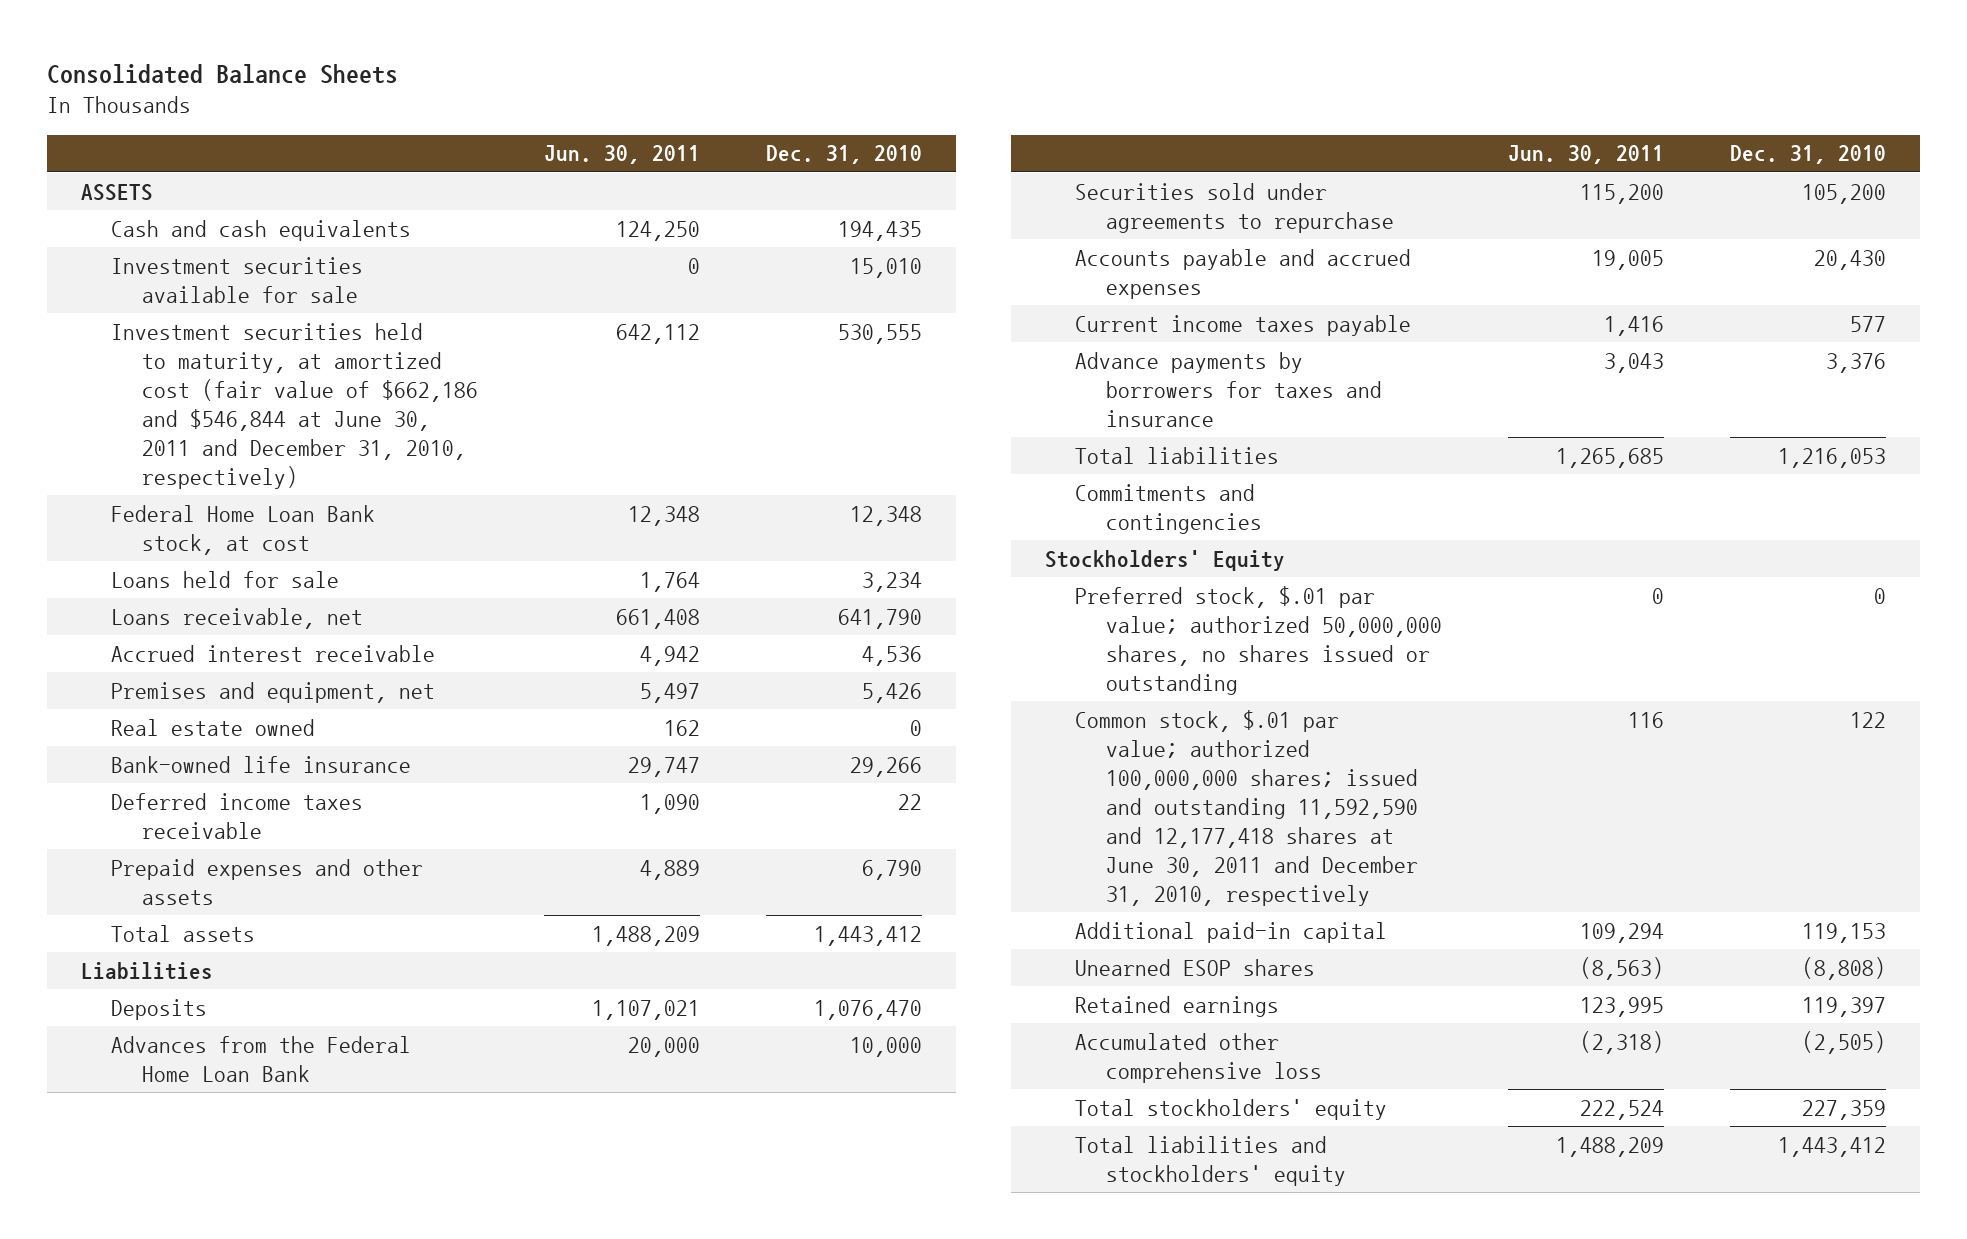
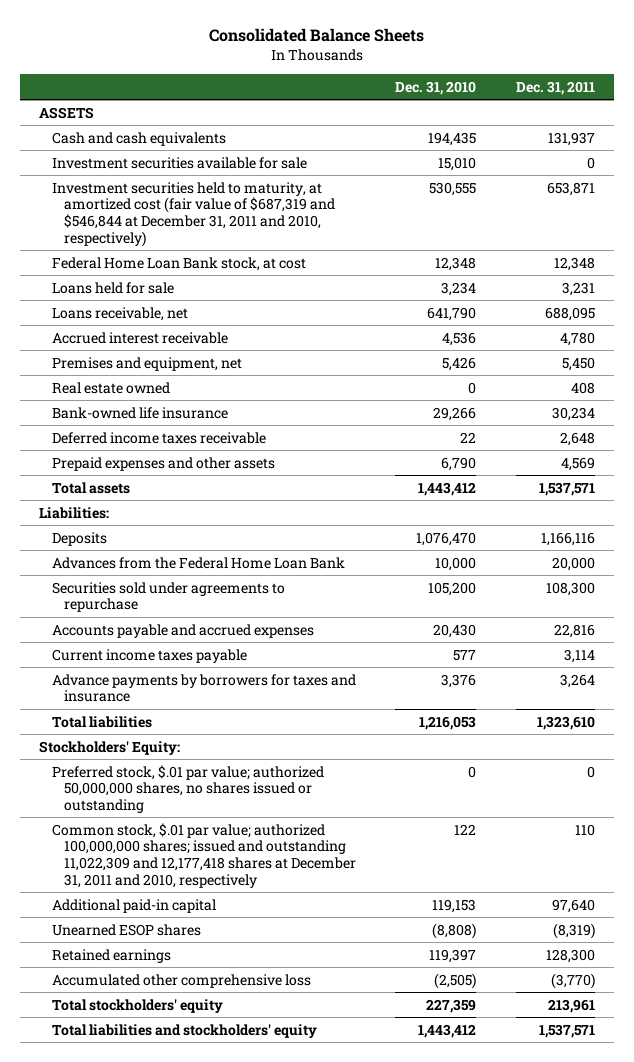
[543,145,700,165] Jun. 30, 2011 -> none
none -> [515,80,595,95] Dec. 31, 2011
[111,322,478,489] Investment securities held to maturity, at amortized cost (fair value of $662,186 and $546,844 at June 30, 2011 and December 31, 2010, respectively) -> [51,181,335,247] Investment securities held to maturity, at amortized cost (fair value of $687,319 and $546,844 at December 31, 2011 and 2010, respectively)
[80,961,213,980] Liabilities -> [39,506,110,519] Liabilities:
[1075,483,1262,534] Commitments and contingencies -> none
[1044,549,1285,571] Stockholders' Equity -> [39,740,181,755] Stockholders' Equity:
[1075,709,1418,906] Common stock, $.01 par value; authorized 100,000,000 shares; issued and outstanding 11,592,590 and 12,177,418 shares at June 30, 2011 and December 31, 2010, respectively -> [51,822,356,888] Common stock, $.01 par value; authorized 100,000,000 shares; issued and outstanding 11,022,309 and 12,177,418 shares at December 31, 2011 and 2010, respectively

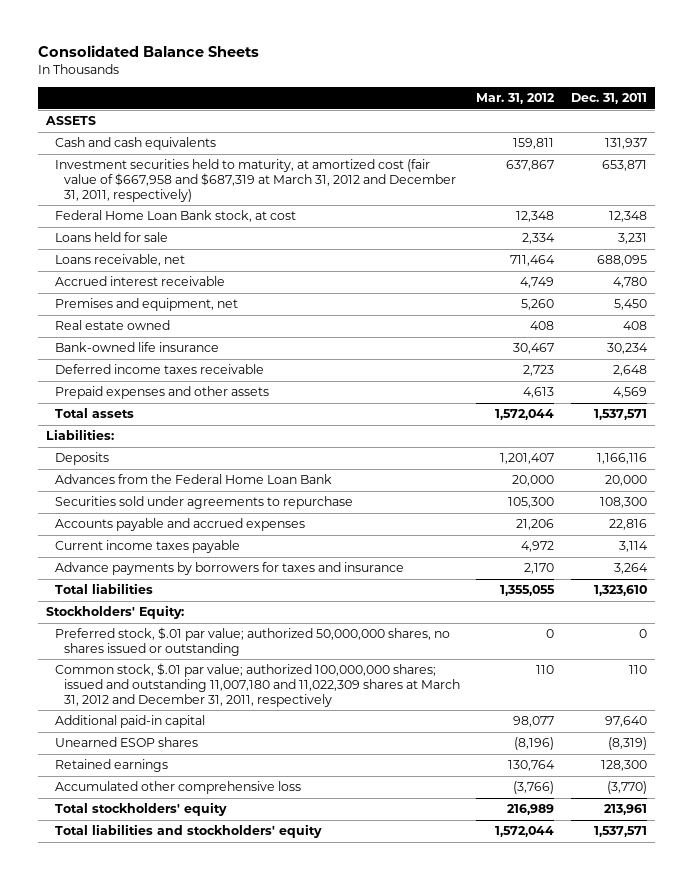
[395,80,477,95] Dec. 31, 2010 -> none
none -> [476,93,556,105] Mar. 31, 2012
[51,156,307,169] Investment securities available for sale -> none
[51,181,335,247] Investment securities held to maturity, at amortized cost (fair value of $687,319 and $546,844 at December 31, 2011 and 2010, respectively) -> [54,159,456,202] Investment securities held to maturity, at amortized cost (fair value of $667,958 and $687,319 at March 31, 2012 and December 31, 2011, respectively)
[51,822,356,888] Common stock, $.01 par value; authorized 100,000,000 shares; issued and outstanding 11,022,309 and 12,177,418 shares at December 31, 2011 and 2010, respectively -> [54,663,460,707] Common stock, $.01 par value; authorized 100,000,000 shares; issued and outstanding 11,007,180 and 11,022,309 shares at March 31, 2012 and December 31, 2011, respectively

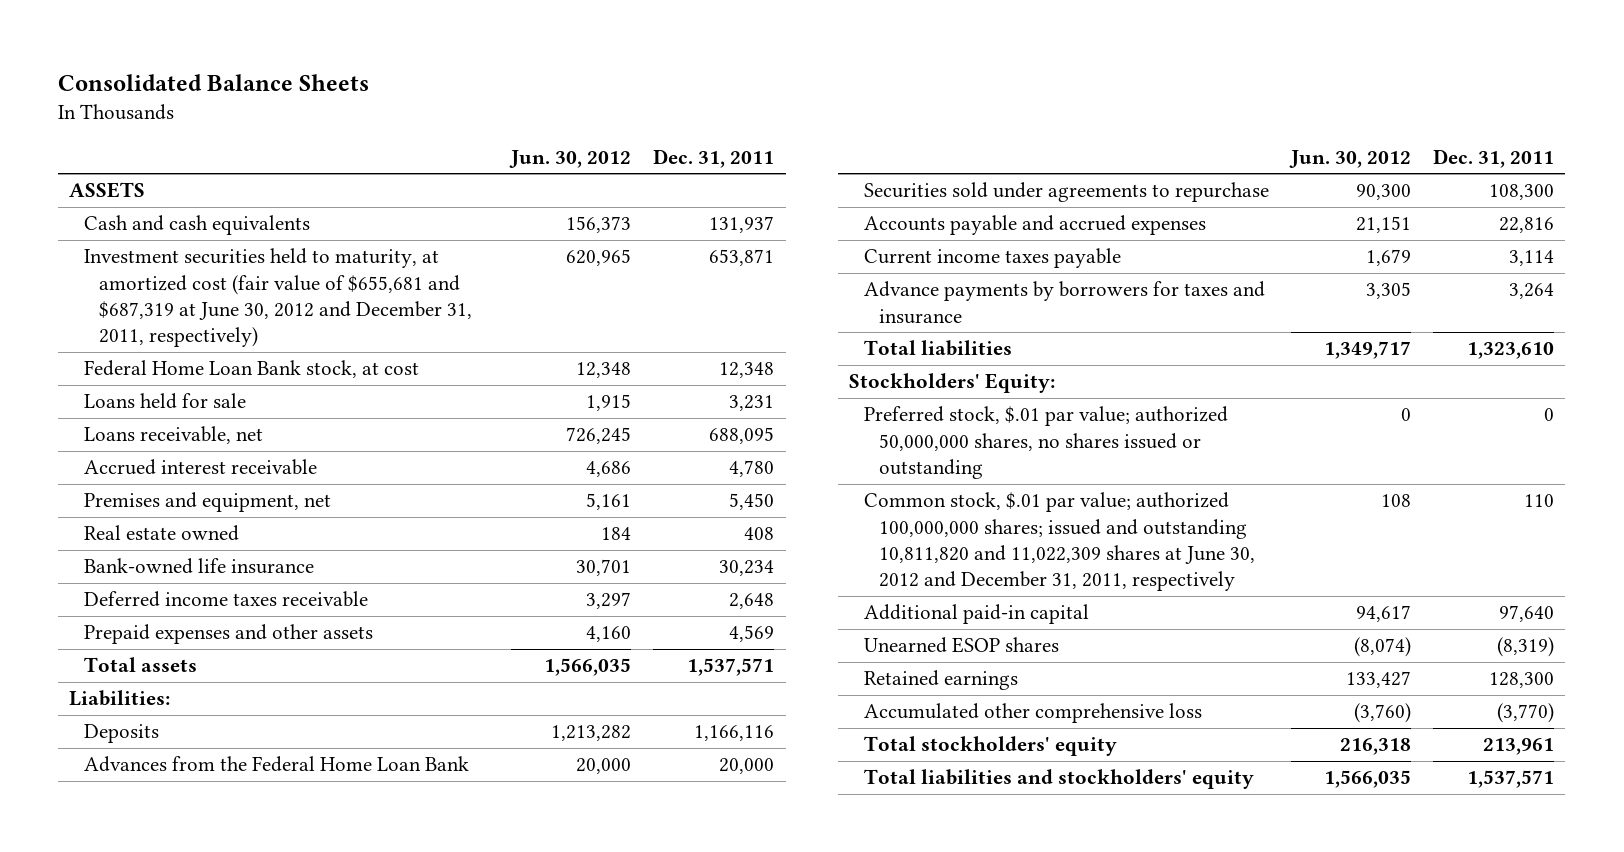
[476,93,556,105] Mar. 31, 2012 -> none
none -> [509,149,632,168] Jun. 30, 2012
[54,159,456,202] Investment securities held to maturity, at amortized cost (fair value of $667,958 and $687,319 at March 31, 2012 and December 31, 2011, respectively) -> [84,248,473,348] Investment securities held to maturity, at amortized cost (fair value of $655,681 and $687,319 at June 30, 2012 and December 31, 2011, respectively)
[54,663,460,707] Common stock, $.01 par value; authorized 100,000,000 shares; issued and outstanding 11,007,180 and 11,022,309 shares at March 31, 2012 and December 31, 2011, respectively -> [863,492,1255,592] Common stock, $.01 par value; authorized 100,000,000 shares; issued and outstanding 10,811,820 and 11,022,309 shares at June 30, 2012 and December 31, 2011, respectively

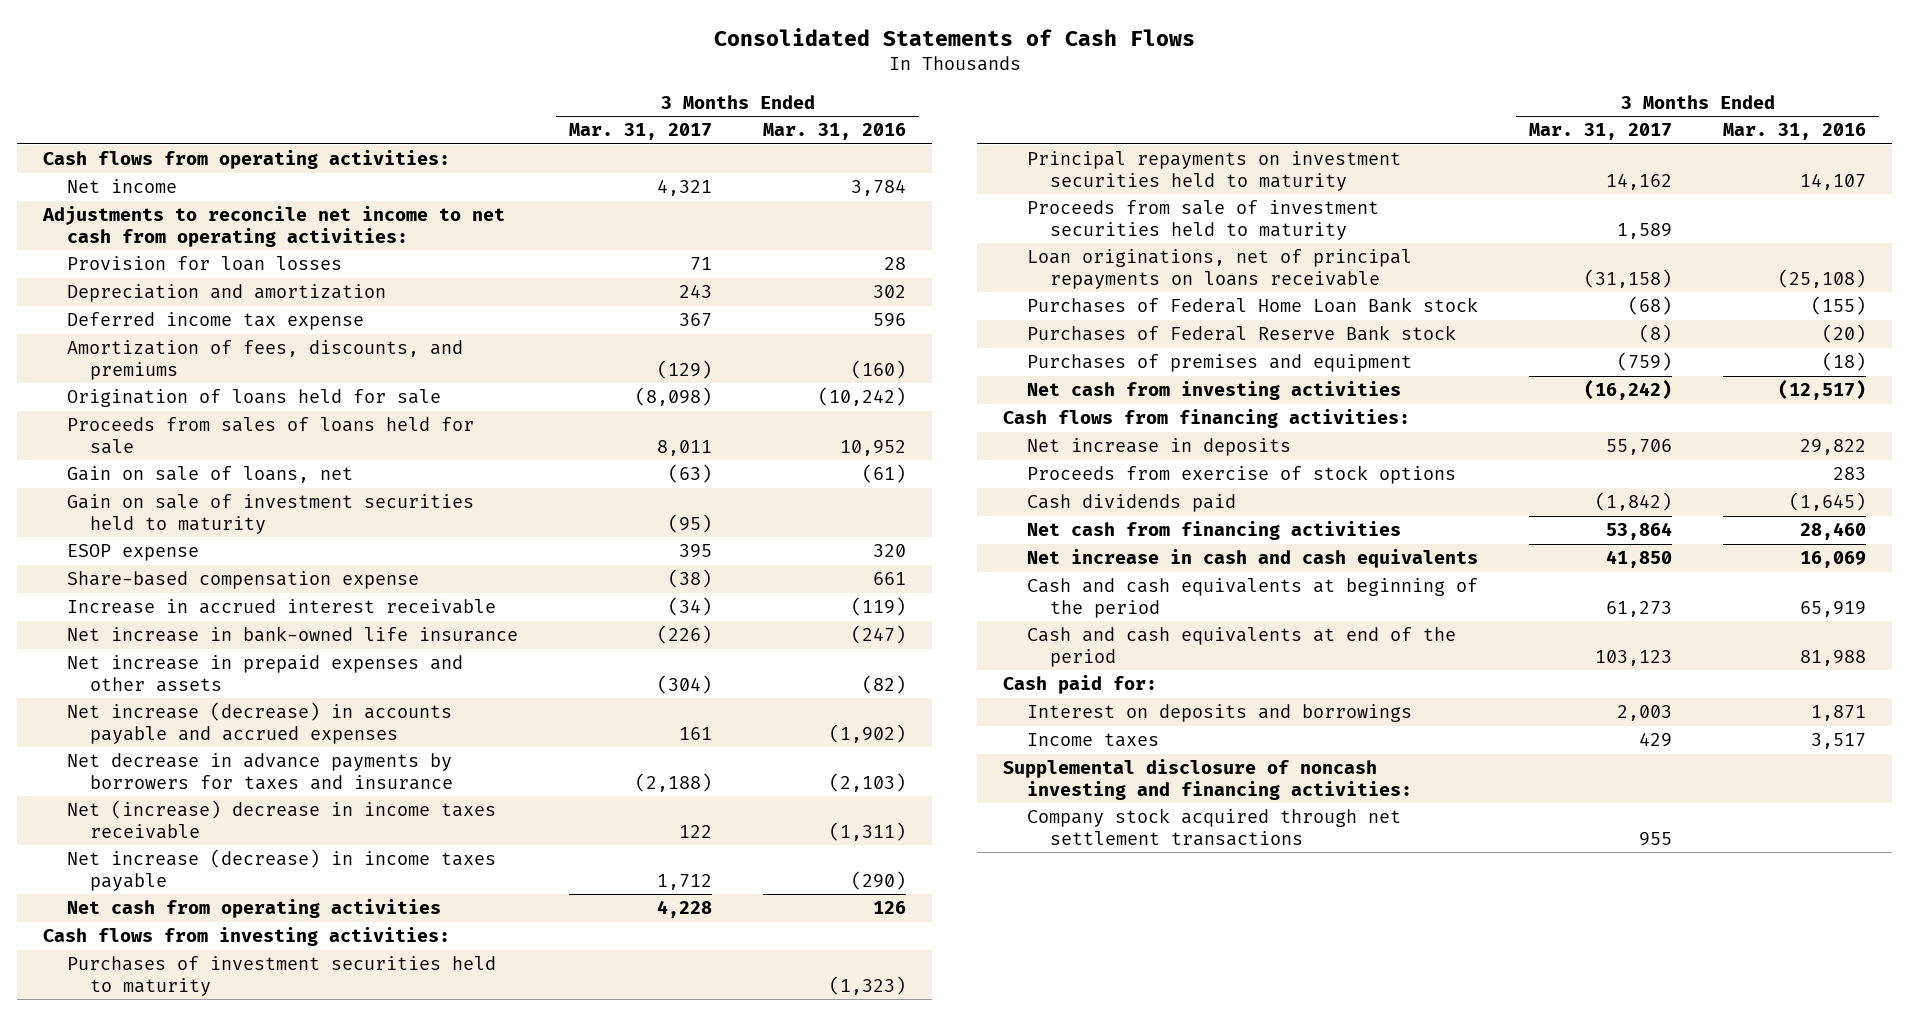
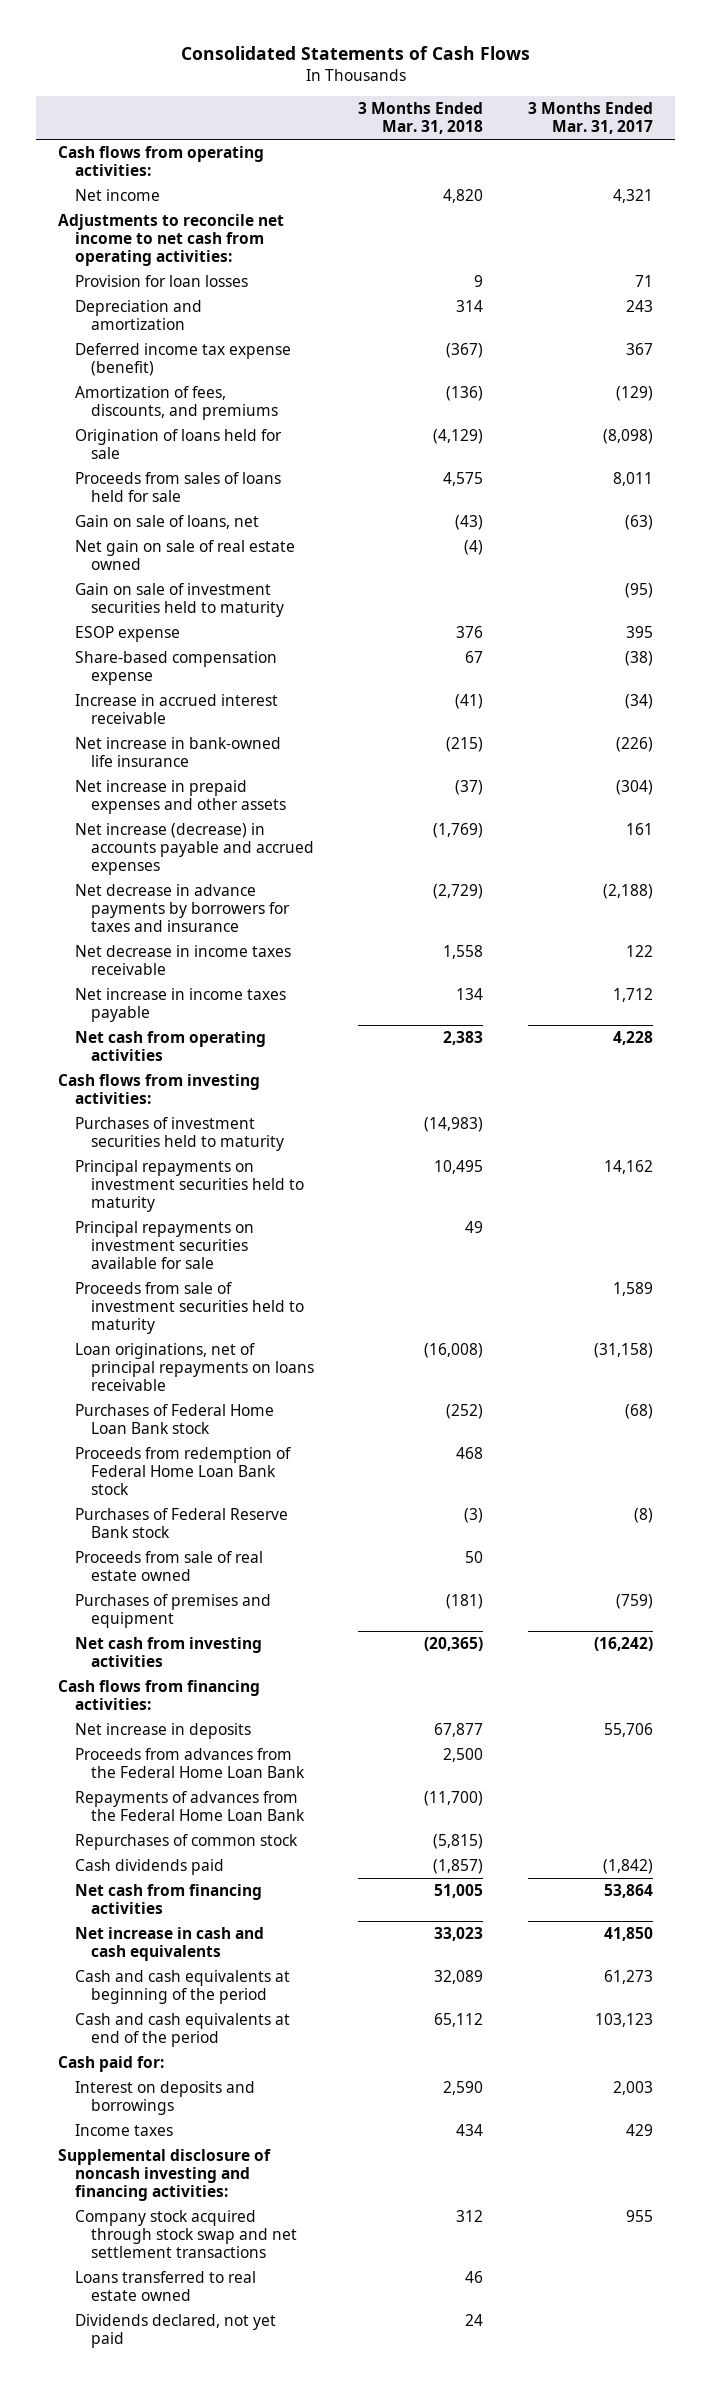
[763,123,907,141] Mar. 31, 2016 -> none
none -> [358,102,484,135] 3 Months Ended Mar. 31, 2018
[66,312,364,331] Deferred income tax expense -> [74,342,291,377] Deferred income tax expense (benefit)
none -> [74,539,295,571] Net gain on sale of real estate owned
[66,800,496,839] Net (increase) decrease in income taxes receivable -> [74,944,291,976] Net decrease in income taxes receivable
[66,849,496,891] Net increase (decrease) in income taxes payable -> [74,987,286,1023] Net increase in income taxes payable
none -> [74,1220,254,1270] Principal repayments on investment securities available for sale
none -> [74,1446,291,1496] Proceeds from redemption of Federal Home Loan Bank stock
none -> [74,1550,263,1582] Proceeds from sale of real estate owned
[1026,465,1456,485] Proceeds from exercise of stock options -> none
none -> [74,1747,305,1779] Proceeds from advances from the Federal Home Loan Bank
none -> [74,1790,305,1822] Repayments of advances from the Federal Home Loan Bank
none -> [74,1833,298,1850] Repurchases of common stock
[1026,808,1401,846] Company stock acquired through net settlement transactions -> [74,2209,297,2259] Company stock acquired through stock swap and net settlement transactions
none -> [74,2270,256,2302] Loans transferred to real estate owned
none -> [74,2313,276,2349] Dividends declared, not yet paid

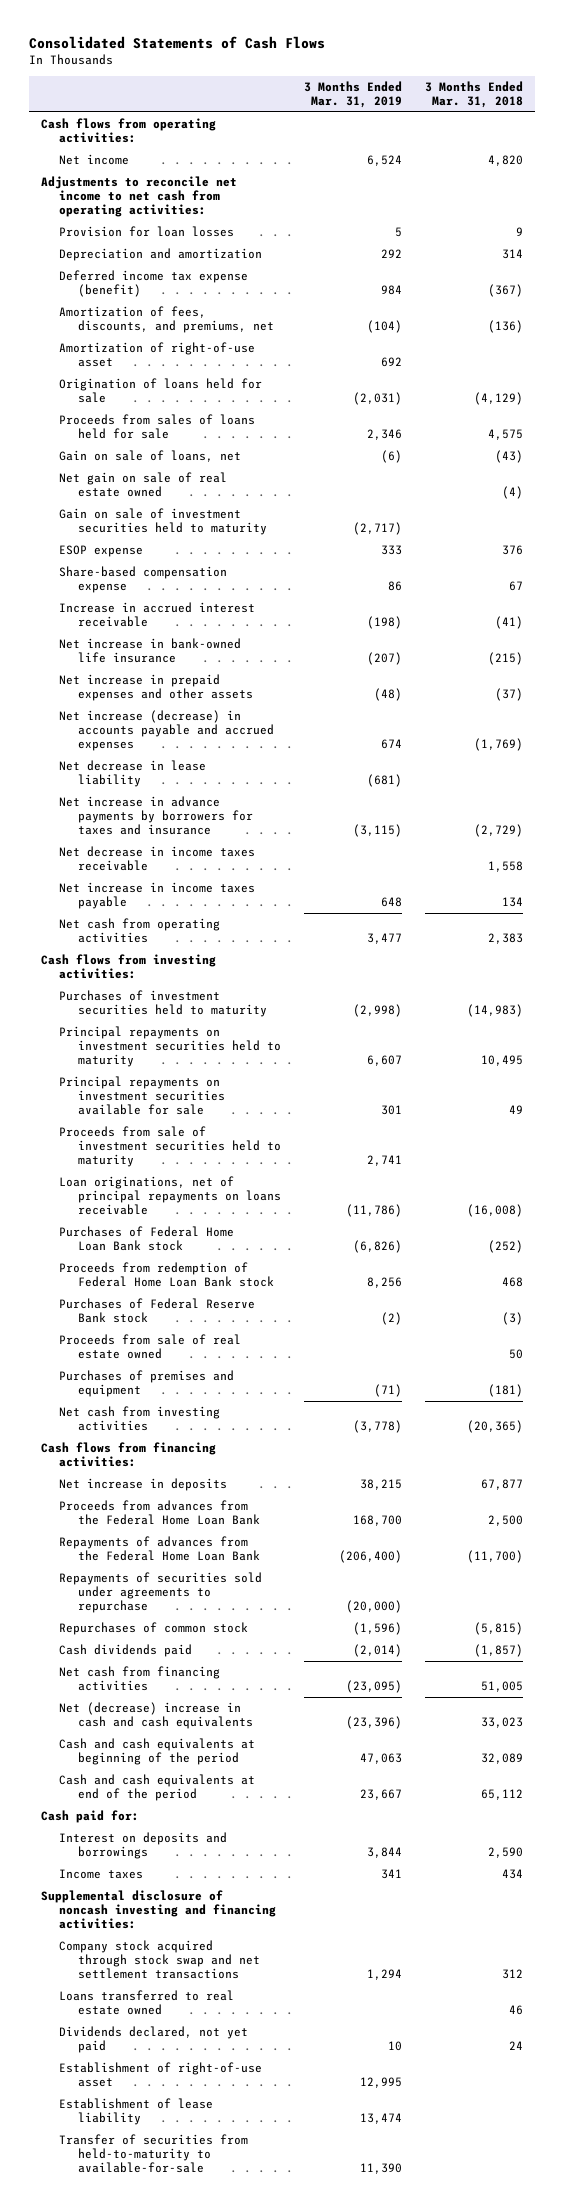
[527,102,653,135] 3 Months Ended Mar. 31, 2017 -> none
none -> [304,81,403,109] 3 Months Ended Mar. 31, 2019
[74,385,278,421] Amortization of fees, discounts, and premiums -> [59,306,274,334] Amortization of fees, discounts, and premiums, net
none -> [59,342,256,368] Amortization of right-of-use asset
none -> [59,760,207,788] Net decrease in lease liability
[74,883,290,933] Net decrease in advance payments by borrowers for taxes and insurance -> [59,796,253,836] Net increase in advance payments by borrowers for taxes and insurance
none -> [59,1572,263,1614] Repayments of securities sold under agreements to repurchase
[74,1926,264,1962] Net increase in cash and cash equivalents -> [59,1702,253,1730] Net (decrease) increase in cash and cash equivalents
none -> [59,2062,263,2088] Establishment of right-of-use asset
none -> [59,2098,214,2126] Establishment of lease liability
none -> [59,2134,249,2174] Transfer of securities from held-to-maturity to available-for-sale

